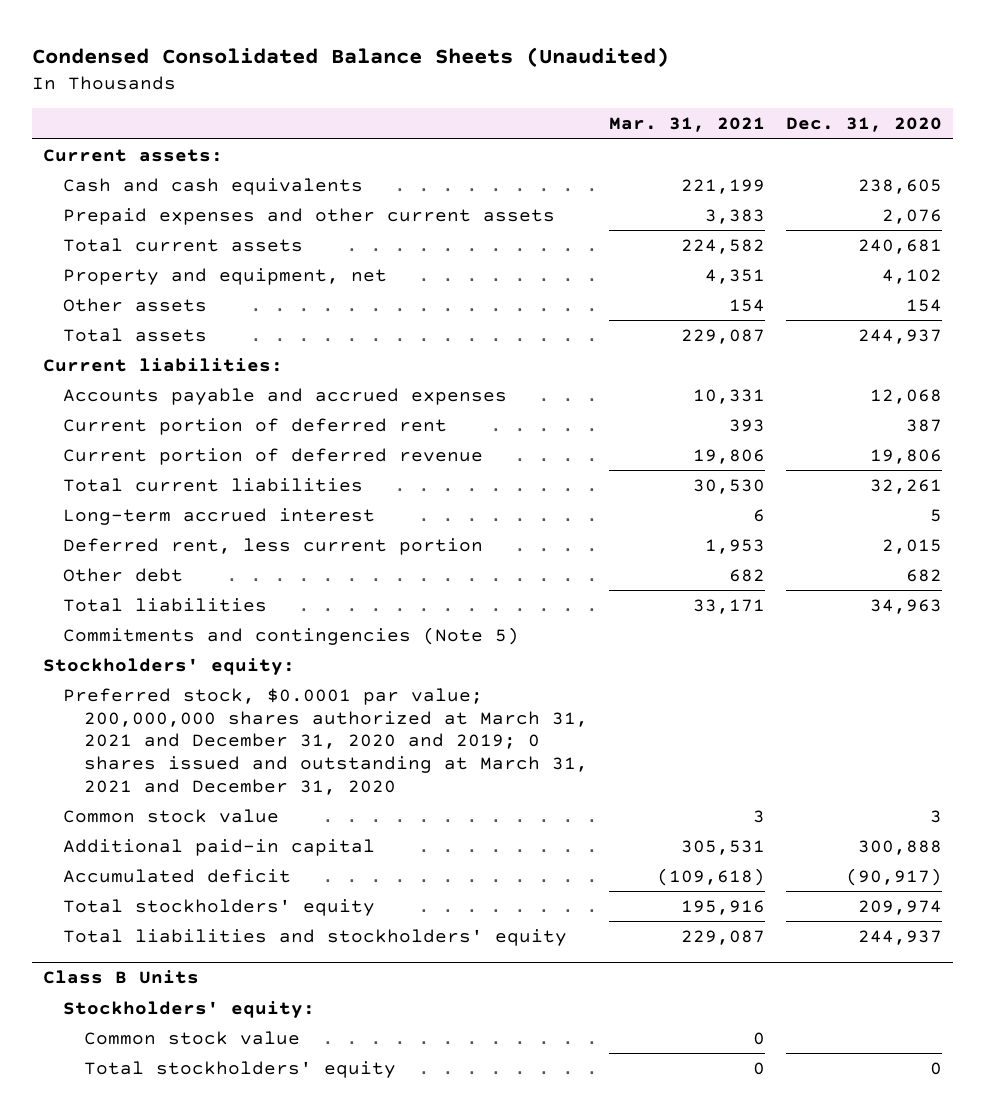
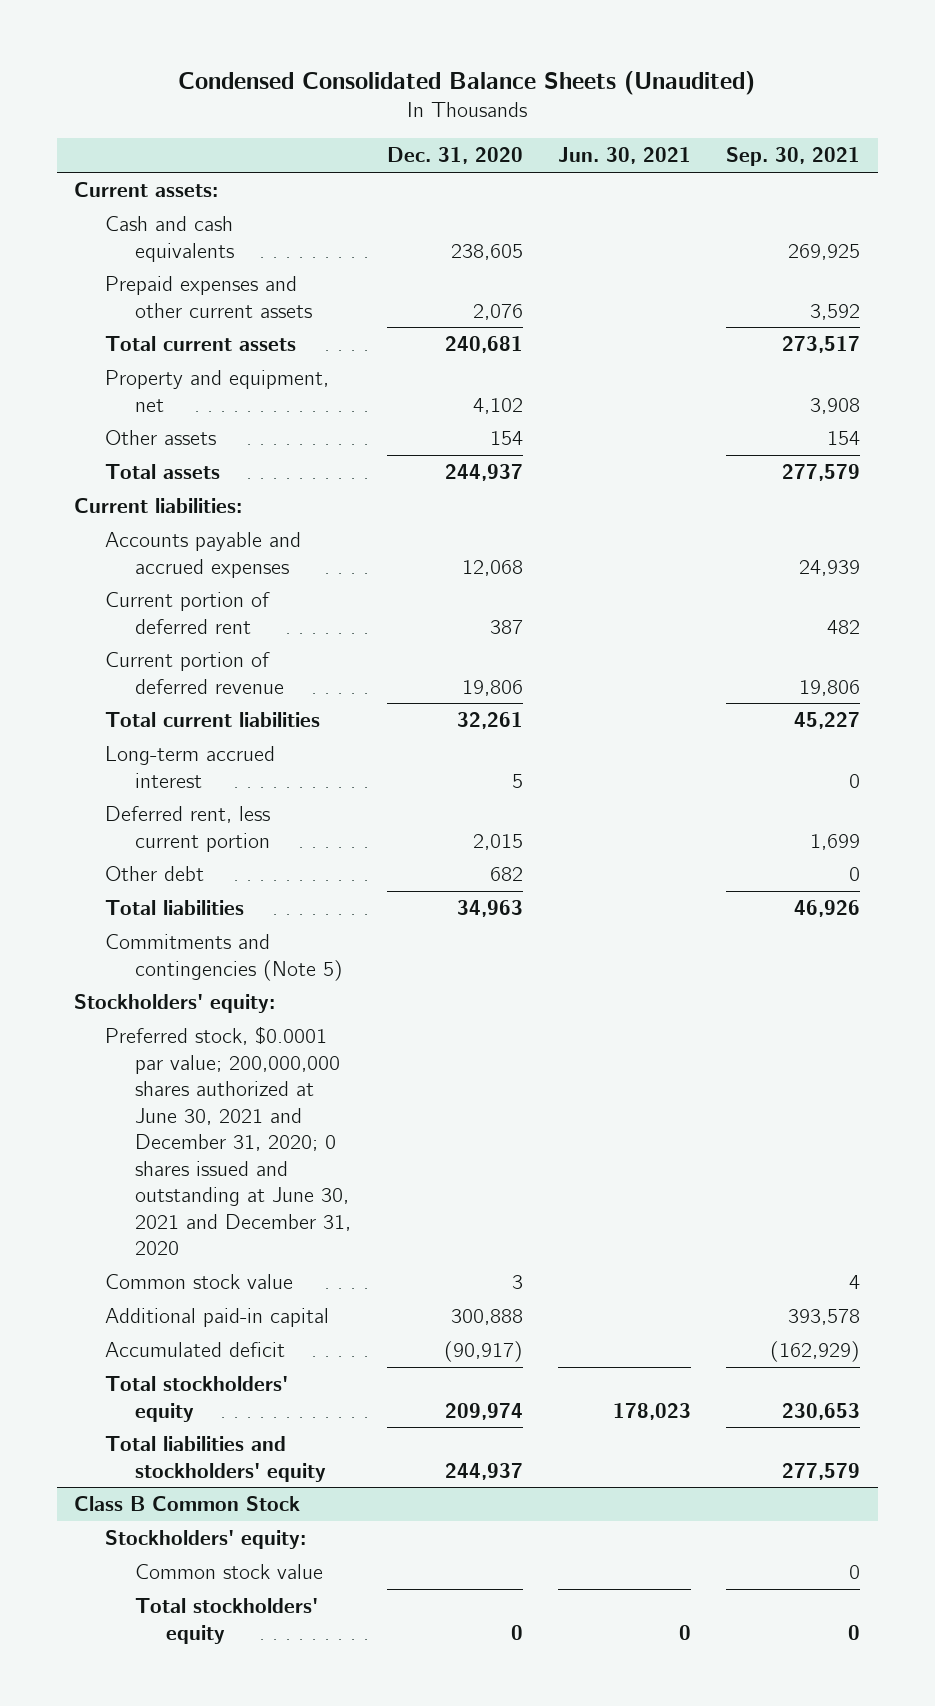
[609,117,766,133] Mar. 31, 2021 -> none
none -> [558,147,692,165] Jun. 30, 2021
none -> [726,147,861,167] Sep. 30, 2021
[63,687,588,796] Preferred stock, $0.0001 par value; 200,000,000 shares authorized at March 31, 2021 and December 31, 2020 and 2019; 0 shares issued and outstanding at March 31, 2021 and December 31, 2020 -> [104,1026,352,1256] Preferred stock, $0.0001 par value; 200,000,000 shares authorized at June 30, 2021 and December 31, 2020; 0 shares issued and outstanding at June 30, 2021 and December 31, 2020
[42,970,199,985] Class B Units -> [74,1496,301,1512] Class B Common Stock

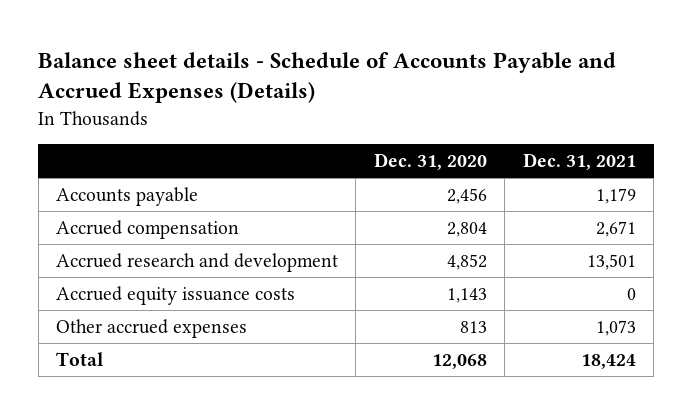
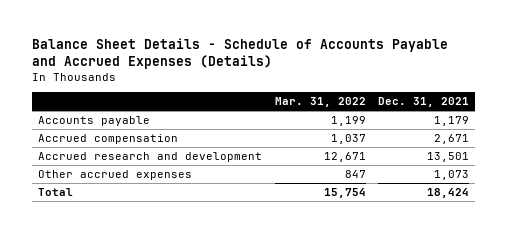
[38,52,617,104] Balance sheet details - Schedule of Accounts Payable and Accrued Expenses (Details) -> [32,38,449,70] Balance Sheet Details - Schedule of Accounts Payable and Accrued Expenses (Details)
[373,153,487,171] Dec. 31, 2020 -> none
none -> [274,97,366,108] Mar. 31, 2022
[55,285,295,305] Accrued equity issuance costs -> none

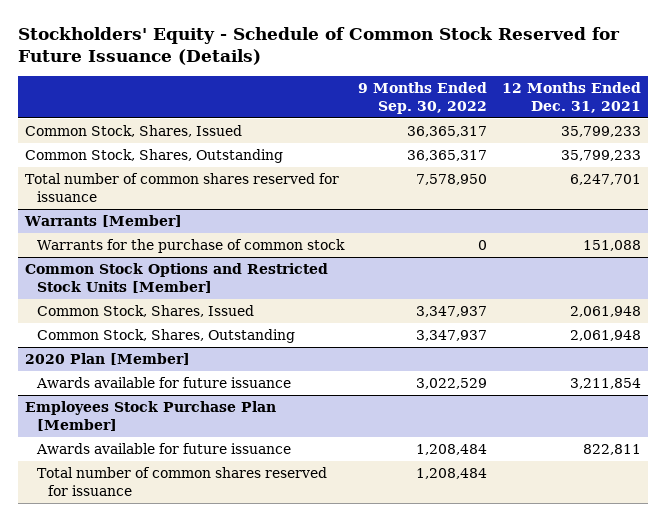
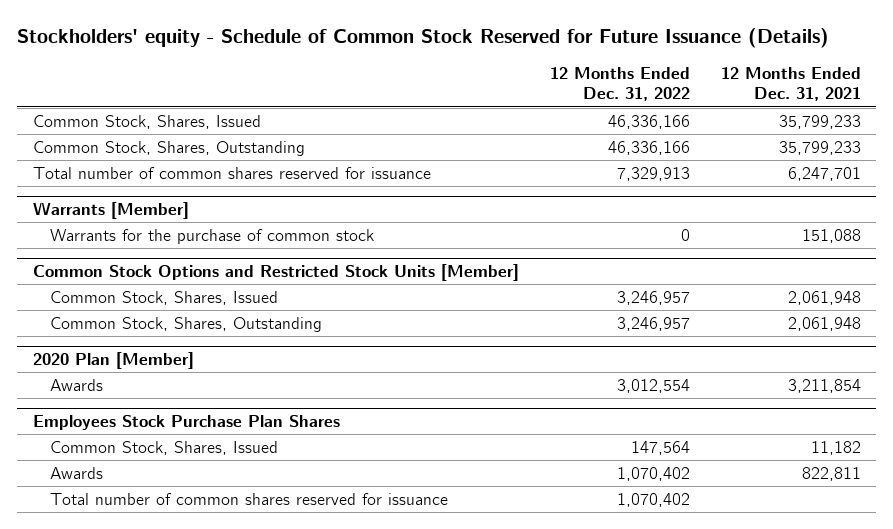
[17,26,620,65] Stockholders' Equity - Schedule of Common Stock Reserved for Future Issuance (Details) -> [17,28,830,49] Stockholders' equity - Schedule of Common Stock Reserved for Future Issuance (Details)
[358,82,488,114] 9 Months Ended Sep. 30, 2022 -> none
none -> [549,67,690,102] 12 Months Ended Dec. 31, 2022
[35,377,291,389] Awards available for future issuance -> [49,379,103,392] Awards
[25,401,277,431] Employees Stock Purchase Plan [Member] -> [32,415,340,431] Employees Stock Purchase Plan Shares
none -> [49,441,278,456] Common Stock, Shares, Issued
[35,443,291,455] Awards available for future issuance -> [49,467,103,480] Awards

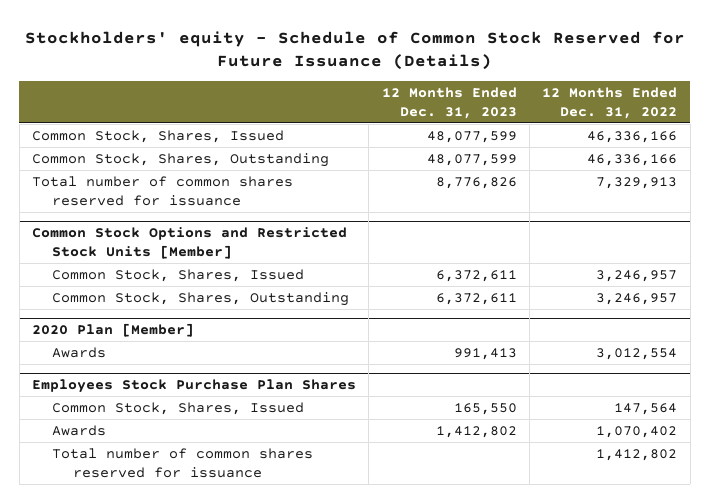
[720,67,861,102] 12 Months Ended Dec. 31, 2021 -> none
none -> [381,86,517,119] 12 Months Ended Dec. 31, 2023
[32,202,189,220] Warrants [Member] -> none
[49,229,374,245] Warrants for the purchase of common stock -> none
[616,493,690,508] 1,070,402 -> [596,448,678,461] 1,412,802

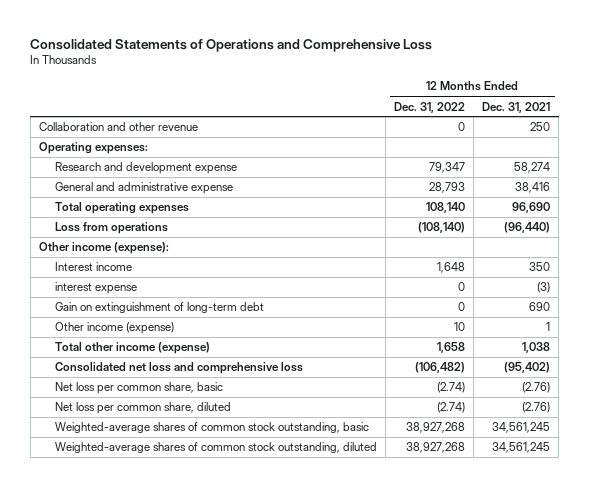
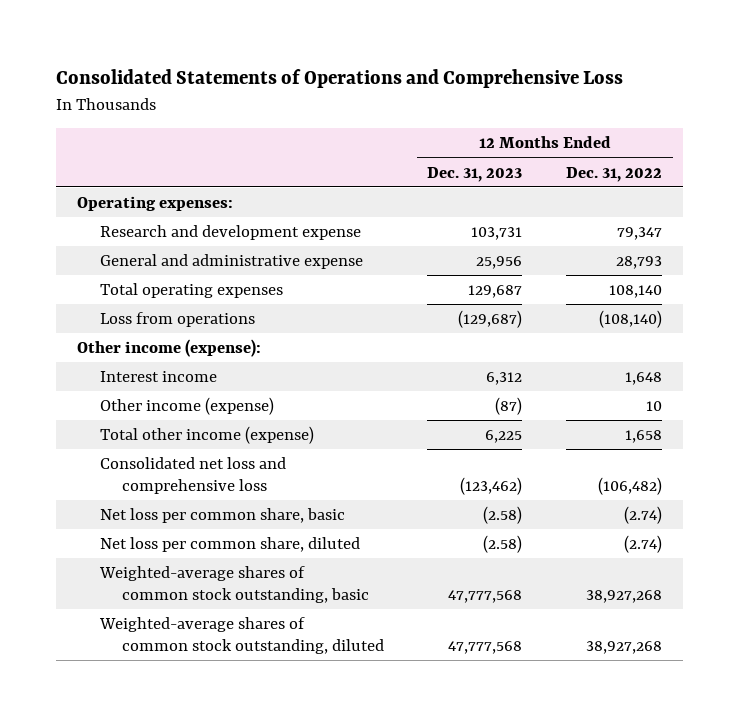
[482,101,551,113] Dec. 31, 2021 -> none
none -> [427,166,523,182] Dec. 31, 2023
[38,122,198,132] Collaboration and other revenue -> none
[55,282,138,295] interest expense -> none
[55,302,265,314] Gain on extinguishment of long-term debt -> none

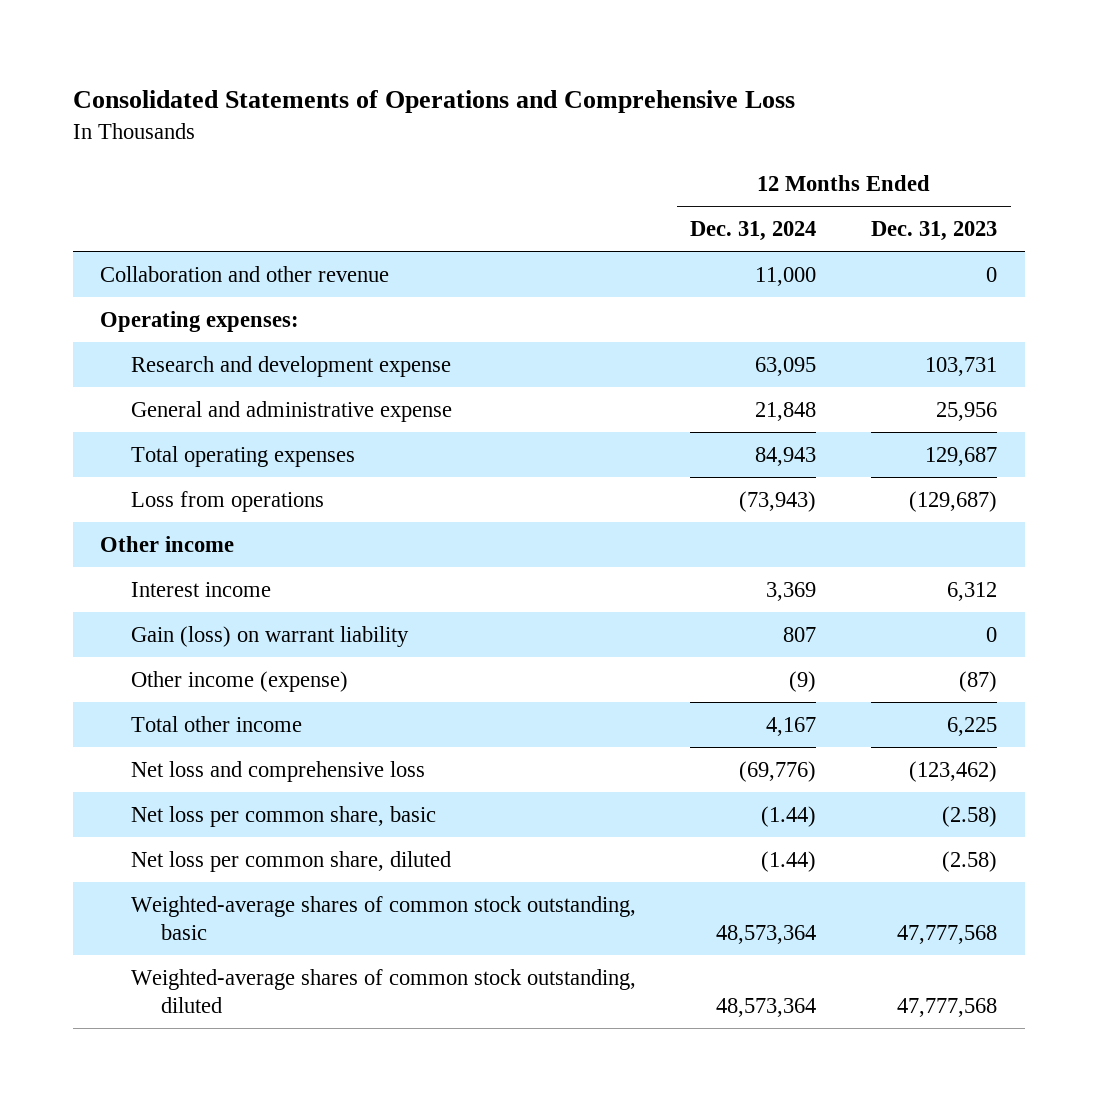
[565,166,662,182] Dec. 31, 2022 -> none
none -> [690,221,817,242] Dec. 31, 2024
none -> [100,265,390,282] Collaboration and other revenue
[77,338,262,357] Other income (expense): -> [100,535,235,552] Other income
none -> [130,625,409,647] Gain (loss) on warrant liability
[99,425,314,444] Total other income (expense) -> [130,715,302,732] Total other income
[99,456,286,495] Consolidated net loss and comprehensive loss -> [130,760,425,782] Net loss and comprehensive loss

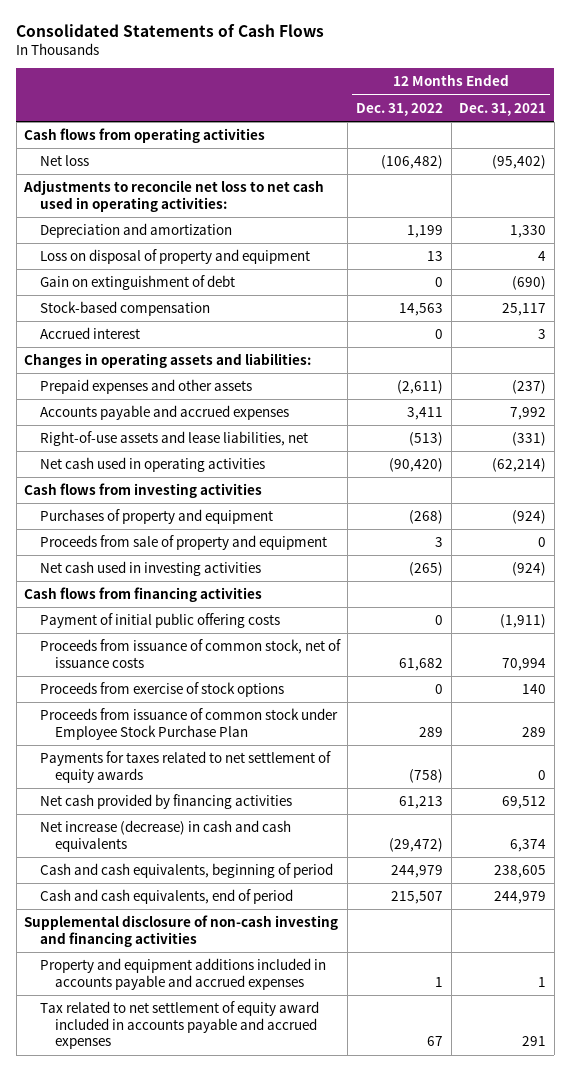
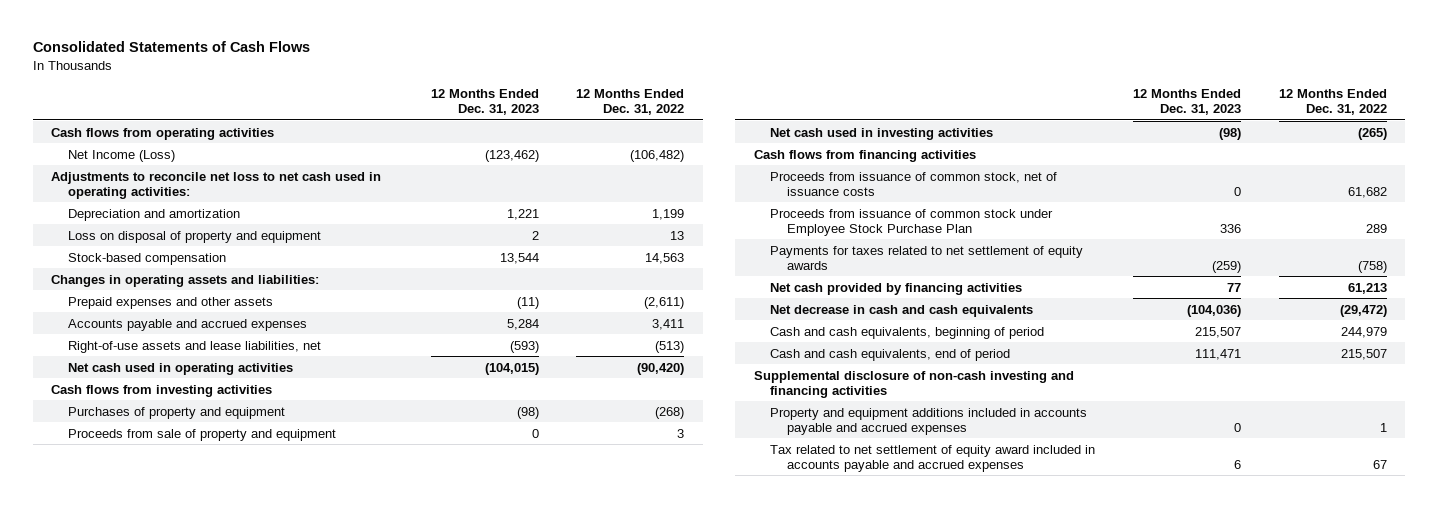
[459,102,547,116] Dec. 31, 2021 -> none
none -> [430,88,539,116] 12 Months Ended Dec. 31, 2023
[39,155,89,167] Net loss -> [68,149,176,162] Net Income (Loss)
[39,275,235,291] Gain on extinguishment of debt -> none
[39,327,140,340] Accrued interest -> none
[39,613,280,629] Payment of initial public offering costs -> none
[39,682,284,698] Proceeds from exercise of stock options -> none
[39,820,291,852] Net increase (decrease) in cash and cash equivalents -> [770,304,1034,317] Net decrease in cash and cash equivalents

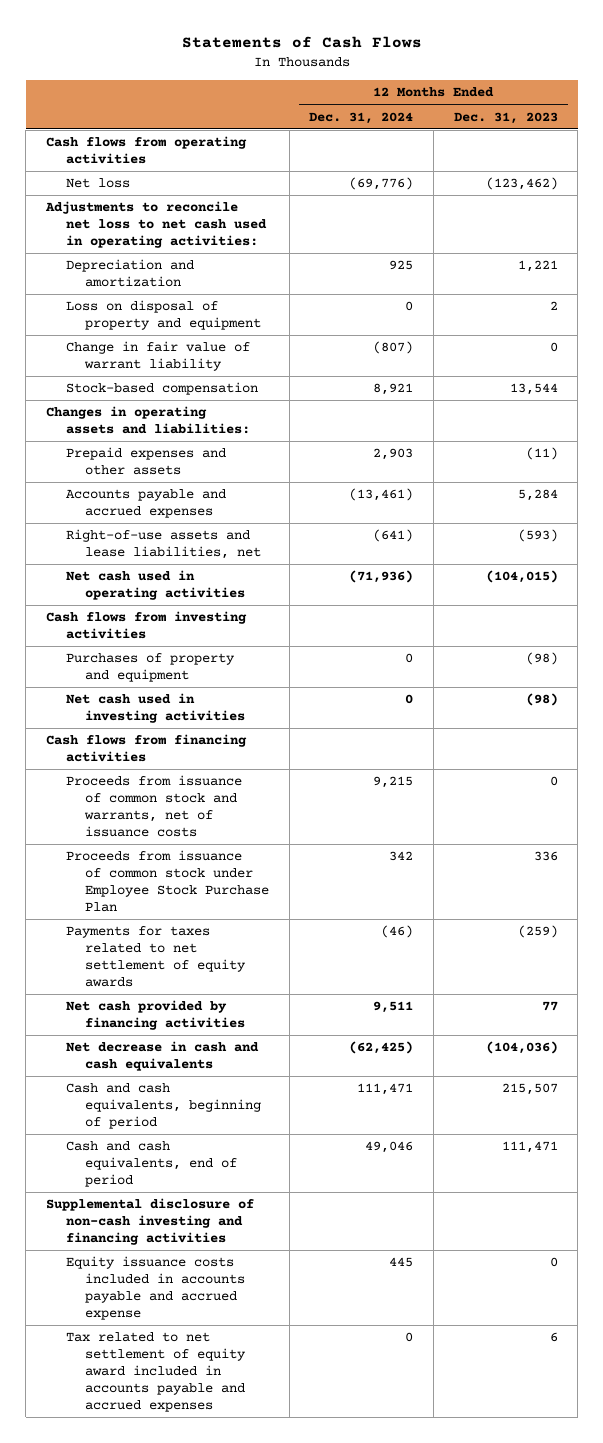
[32,41,310,53] Consolidated Statements of Cash Flows -> [181,36,422,49] Statements of Cash Flows
[576,88,685,116] 12 Months Ended Dec. 31, 2022 -> none
none -> [309,111,414,124] Dec. 31, 2024
[68,149,176,162] Net Income (Loss) -> [65,178,130,189] Net loss
none -> [65,341,250,372] Change in fair value of warrant liability
[68,428,337,441] Proceeds from sale of property and equipment -> none
[770,171,1058,196] Proceeds from issuance of common stock, net of issuance costs -> [65,775,242,837] Proceeds from issuance of common stock and warrants, net of issuance costs
[770,407,1088,435] Property and equipment additions included in accounts payable and accrued expenses -> none
none -> [65,1256,246,1320] Equity issuance costs included in accounts payable and accrued expense

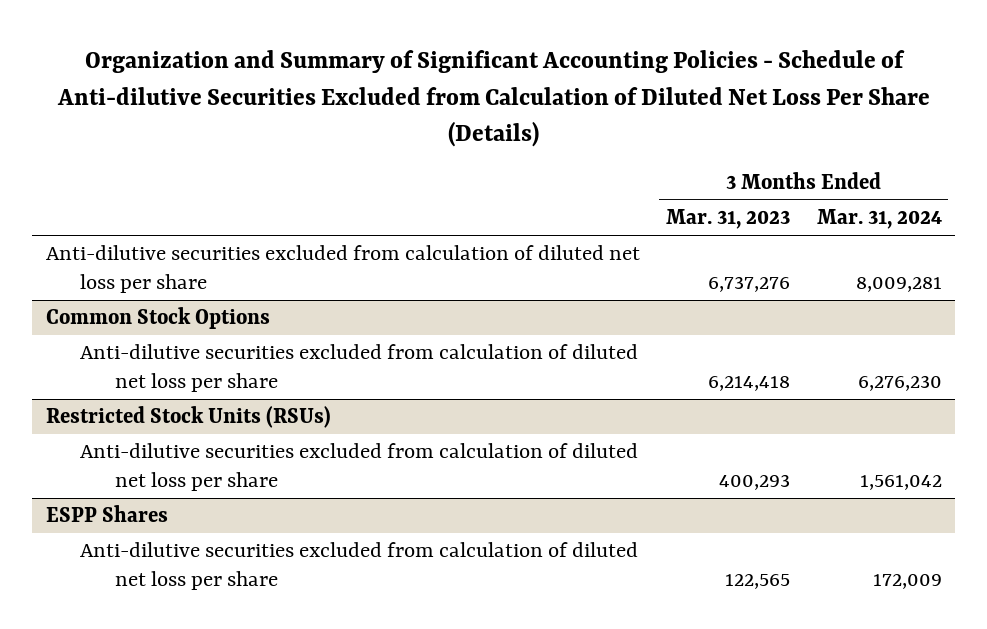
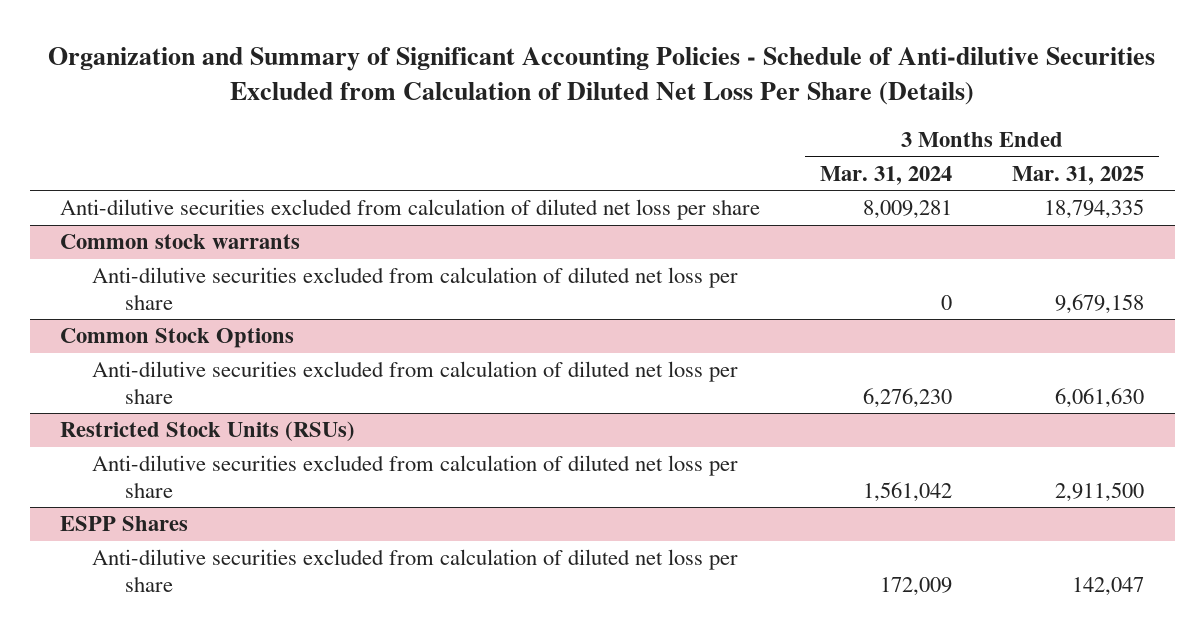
[666,209,791,230] Mar. 31, 2023 -> none
none -> [1012,165,1145,185] Mar. 31, 2025
none -> [59,234,300,250] Common stock warrants
none -> [92,267,739,310] Anti-dilutive securities excluded from calculation of diluted net loss per share

